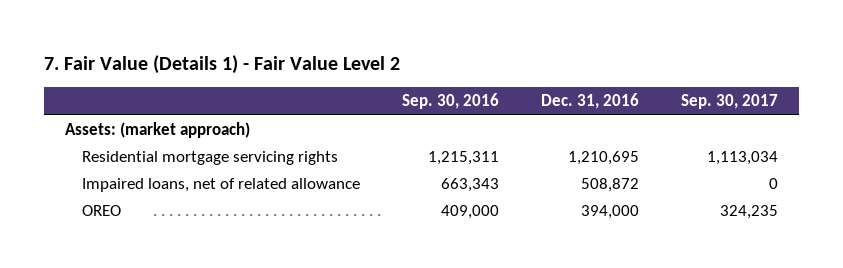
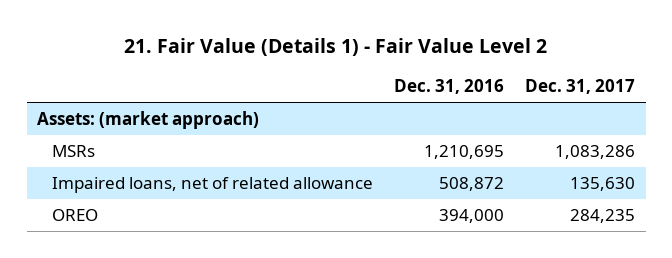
[43,55,400,75] 7. Fair Value (Details 1) - Fair Value Level 2 -> [124,37,548,56] 21. Fair Value (Details 1) - Fair Value Level 2
[402,93,500,110] Sep. 30, 2016 -> none
[681,94,779,110] Sep. 30, 2017 -> none
none -> [525,78,636,94] Dec. 31, 2017
[81,151,338,166] Residential mortgage servicing rights -> [52,145,96,158] MSRs

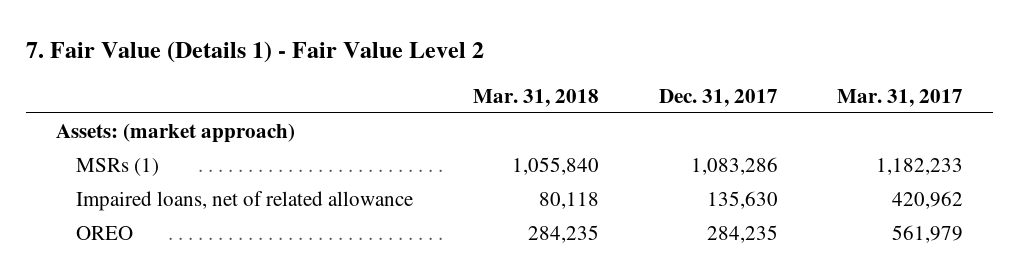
[124,37,548,56] 21. Fair Value (Details 1) - Fair Value Level 2 -> [25,41,484,64] 7. Fair Value (Details 1) - Fair Value Level 2
[394,78,505,94] Dec. 31, 2016 -> none
none -> [473,88,600,107] Mar. 31, 2018
none -> [837,88,964,107] Mar. 31, 2017
[52,145,96,158] MSRs -> [76,157,160,176] MSRs (1)

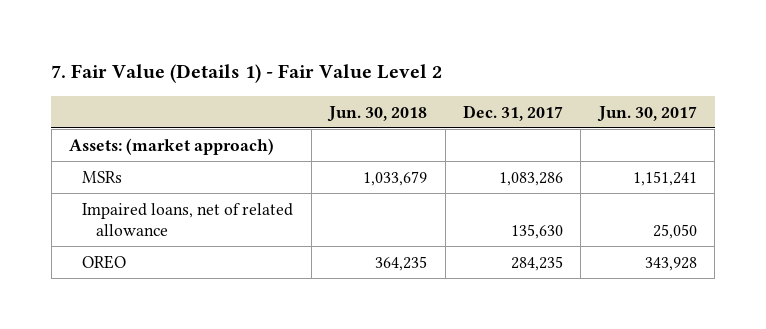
[473,88,600,107] Mar. 31, 2018 -> none
[837,88,964,107] Mar. 31, 2017 -> none
none -> [327,105,428,122] Jun. 30, 2018
none -> [596,105,697,122] Jun. 30, 2017
[76,157,160,176] MSRs (1) -> [82,170,123,183] MSRs

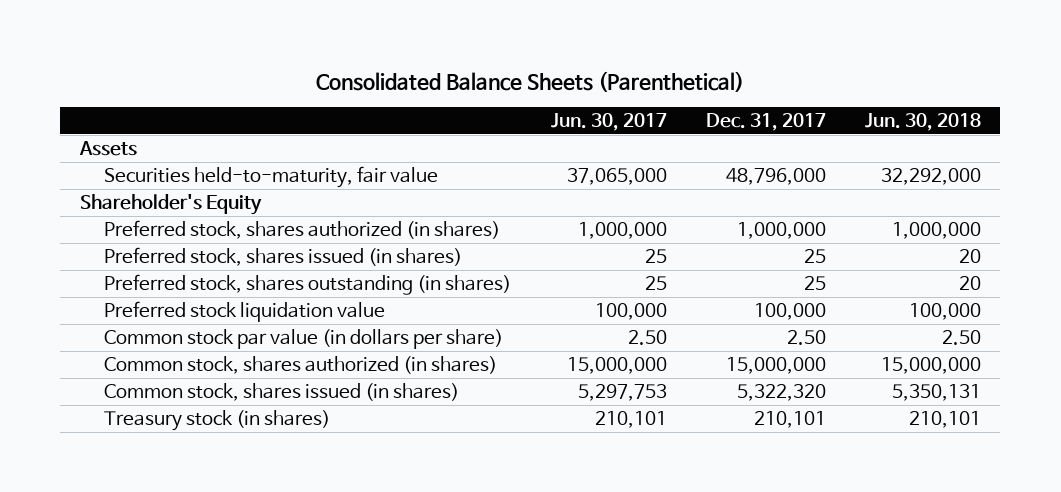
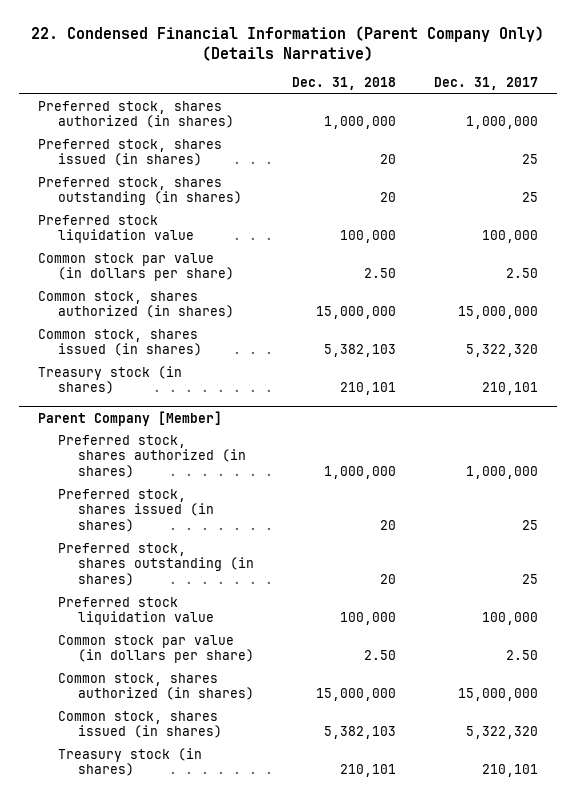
[316,70,745,92] Consolidated Balance Sheets (Parenthetical) -> [31,25,545,61] 22. Condensed Financial Information (Parent Company Only) (Details Narrative)
[550,113,667,132] Jun. 30, 2017 -> none
[864,113,981,132] Jun. 30, 2018 -> none
none -> [292,77,397,91] Dec. 31, 2018
[79,140,138,156] Assets -> none
[104,165,439,188] Securities held-to-maturity, fair value -> none
[80,193,263,215] Shareholder's Equity -> none
none -> [38,410,223,426] Parent Company [Member]
none -> [58,434,247,479] Preferred stock, shares authorized (in shares)
none -> [58,488,215,533] Preferred stock, shares issued (in shares)
none -> [58,542,255,587] Preferred stock, shares outstanding (in shares)
none -> [58,596,215,626] Preferred stock liquidation value
none -> [58,634,255,664] Common stock par value (in dollars per share)
none -> [58,672,255,701] Common stock, shares authorized (in shares)
none -> [58,710,223,739] Common stock, shares issued (in shares)
none -> [58,747,203,777] Treasury stock (in shares)

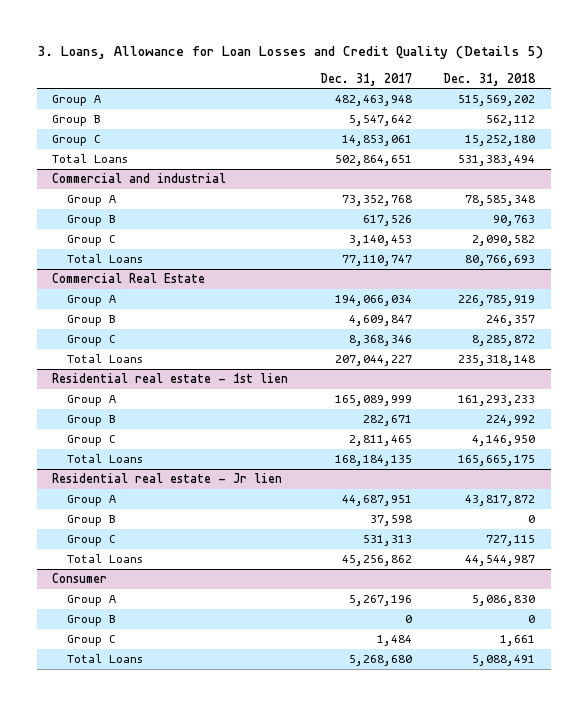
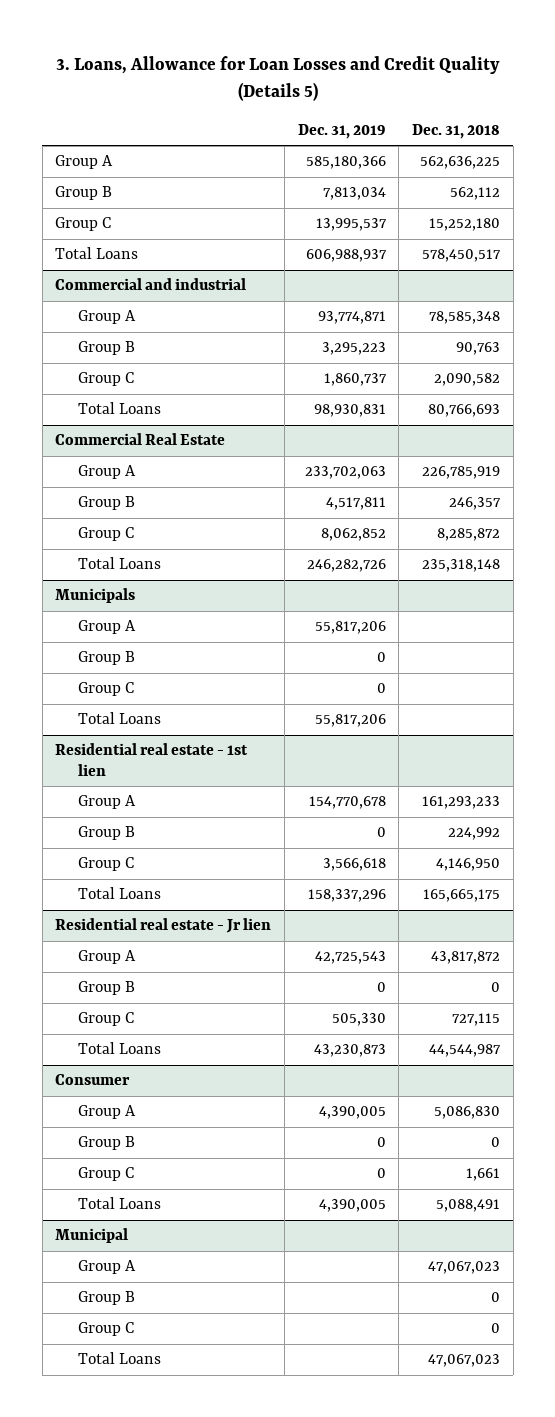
[319,72,412,86] Dec. 31, 2017 -> none
none -> [297,123,386,139] Dec. 31, 2019
[458,95,536,107] 515,569,202 -> [420,156,501,170] 562,636,225
[458,155,536,167] 531,383,494 -> [422,249,502,263] 578,450,517
none -> [55,588,136,604] Municipals
none -> [77,620,136,635] Group A
none -> [77,651,135,666] Group B
none -> [77,682,134,697] Group C
none -> [77,712,161,725] Total Loans
none -> [55,1228,129,1244] Municipal
none -> [77,1260,136,1275] Group A
none -> [77,1291,135,1306] Group B
none -> [77,1322,134,1337] Group C
none -> [77,1352,161,1365] Total Loans

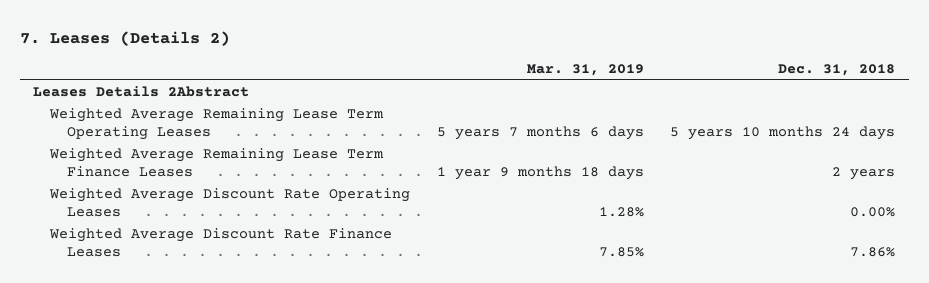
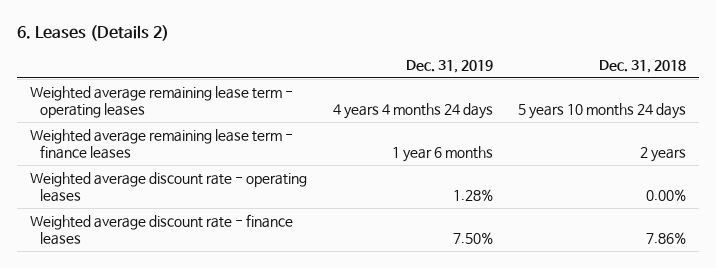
[19,30,230,46] 7. Leases (Details 2) -> [16,25,169,42] 6. Leases (Details 2)
[526,64,644,77] Mar. 31, 2019 -> none
none -> [405,59,493,73] Dec. 31, 2019
[33,86,250,98] Leases Details 2Abstract -> none
[48,108,384,141] Weighted Average Remaining Lease Term Operating Leases -> [29,85,293,118] Weighted average remaining lease term - operating leases
[48,148,384,178] Weighted Average Remaining Lease Term Finance Leases -> [29,128,293,159] Weighted average remaining lease term - finance leases
[48,188,410,218] Weighted Average Discount Rate Operating Leases -> [29,171,307,202] Weighted average discount rate - operating leases
[48,228,392,258] Weighted Average Discount Rate Finance Leases -> [29,213,293,245] Weighted average discount rate - finance leases

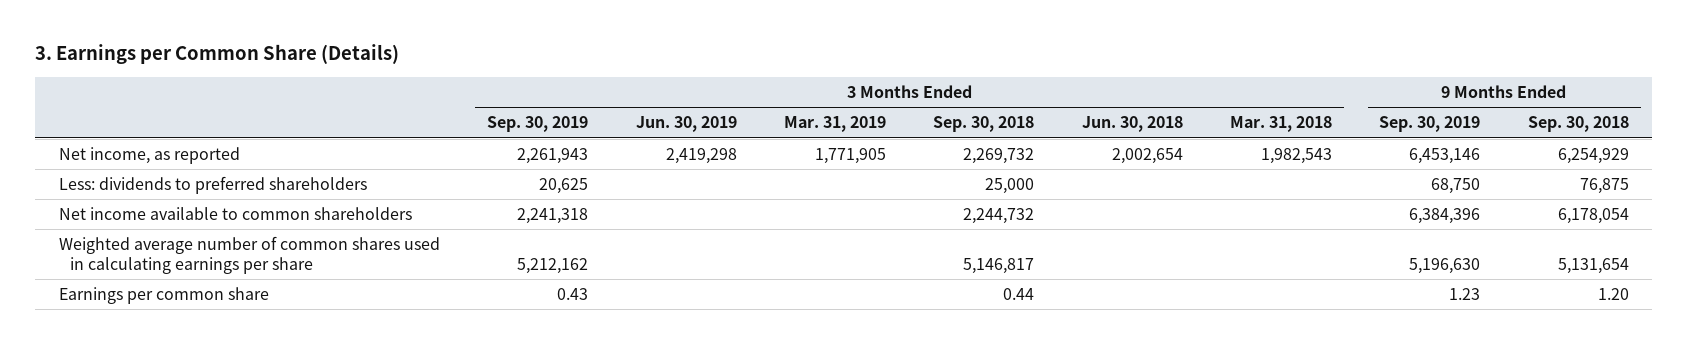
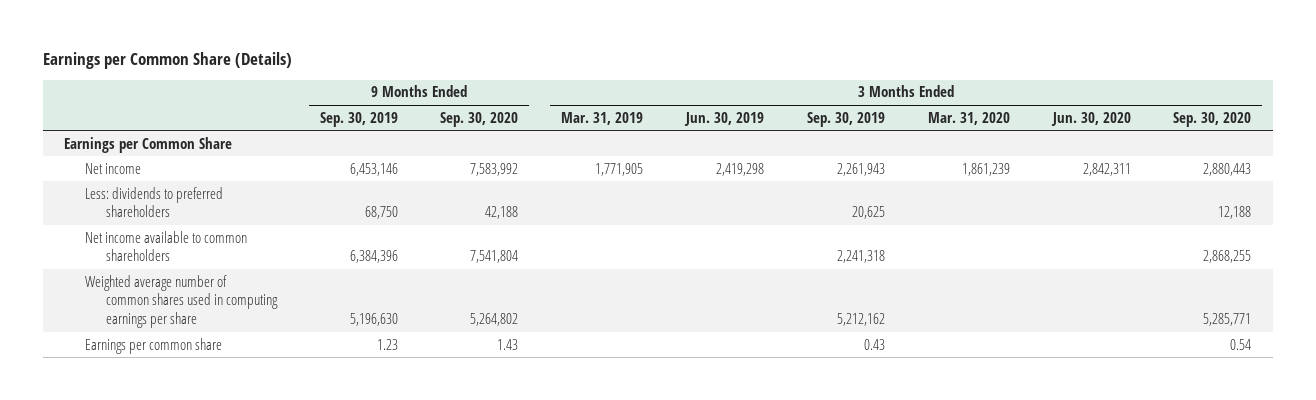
[35,44,400,65] 3. Earnings per Common Share (Details) -> [42,52,292,70] Earnings per Common Share (Details)
[933,116,1035,133] Sep. 30, 2018 -> none
[1081,116,1183,133] Jun. 30, 2018 -> none
[1230,116,1333,133] Mar. 31, 2018 -> none
[1527,116,1629,133] Sep. 30, 2018 -> none
none -> [440,111,519,127] Sep. 30, 2020
none -> [927,111,1010,125] Mar. 31, 2020
none -> [1050,111,1131,126] Jun. 30, 2020
none -> [1173,111,1252,127] Sep. 30, 2020
none -> [64,136,233,153] Earnings per Common Share
[58,147,240,165] Net income, as reported -> [84,162,141,174] Net income
[58,236,440,275] Weighted average number of common shares used in calculating earnings per share -> [84,274,278,328] Weighted average number of common shares used in computing earnings per share

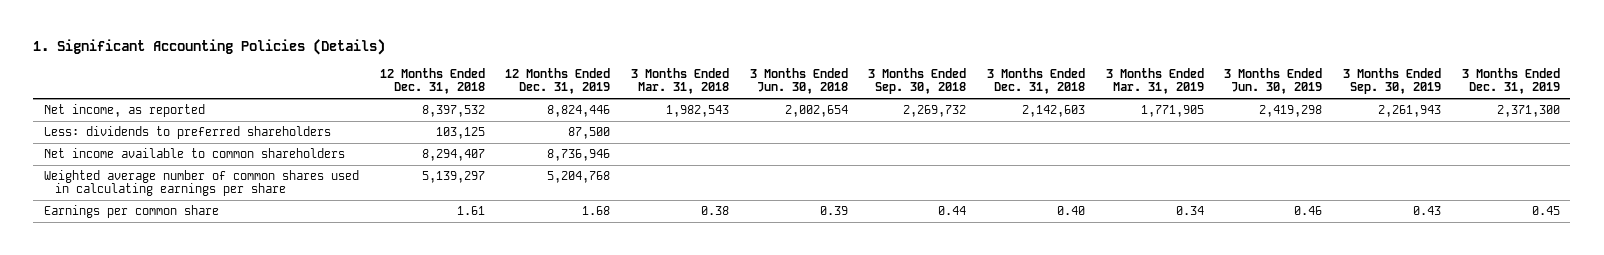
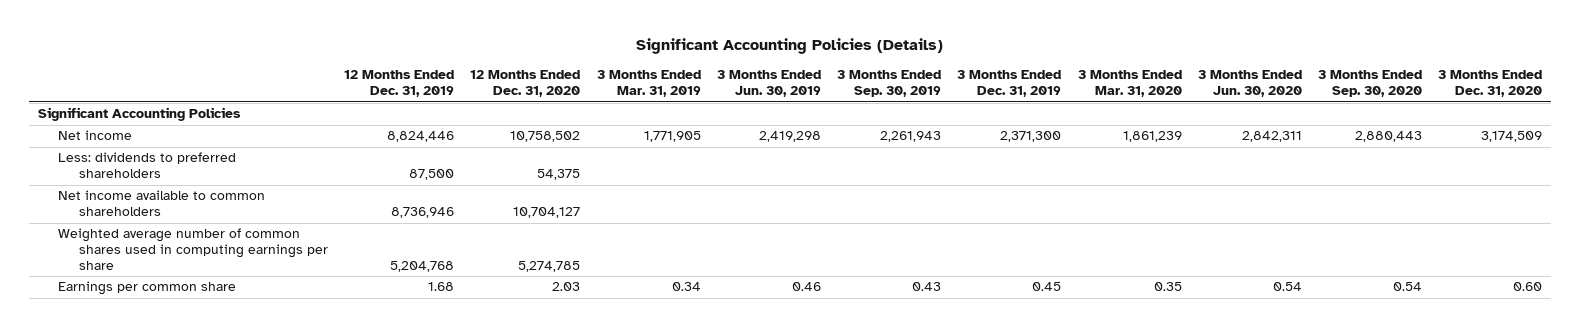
[33,39,386,56] 1. Significant Accounting Policies (Details) -> [636,38,944,55] Significant Accounting Policies (Details)
[379,67,485,95] 12 Months Ended Dec. 31, 2018 -> none
[630,67,729,95] 3 Months Ended Mar. 31, 2018 -> none
[749,67,848,95] 3 Months Ended Jun. 30, 2018 -> none
[868,67,967,95] 3 Months Ended Sep. 30, 2018 -> none
[986,67,1085,95] 3 Months Ended Dec. 31, 2018 -> none
none -> [470,70,581,98] 12 Months Ended Dec. 31, 2020
none -> [1077,70,1182,98] 3 Months Ended Mar. 31, 2020
none -> [1197,70,1302,98] 3 Months Ended Jun. 30, 2020
none -> [1318,70,1423,98] 3 Months Ended Sep. 30, 2020
none -> [1438,70,1543,98] 3 Months Ended Dec. 31, 2020
none -> [37,107,241,122] Significant Accounting Policies
[43,103,205,117] Net income, as reported -> [58,130,133,141] Net income
[43,169,359,197] Weighted average number of common shares used in calculating earnings per share -> [58,228,328,271] Weighted average number of common shares used in computing earnings per share

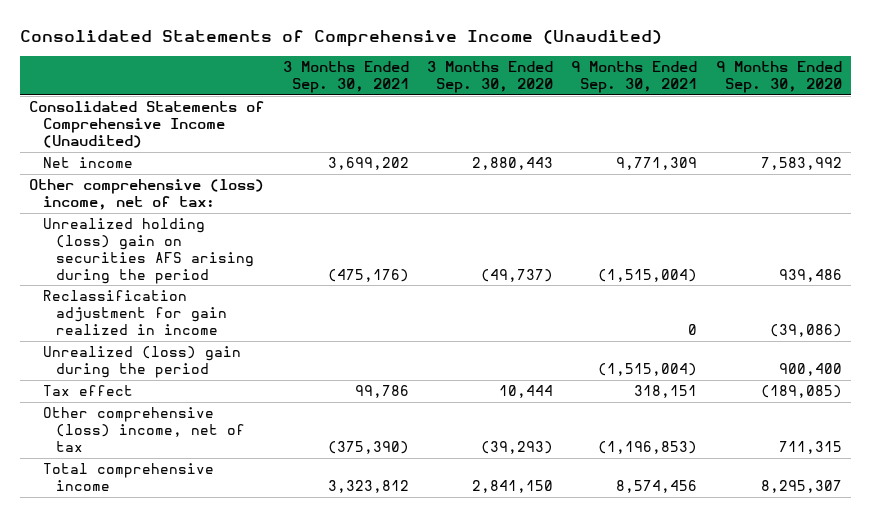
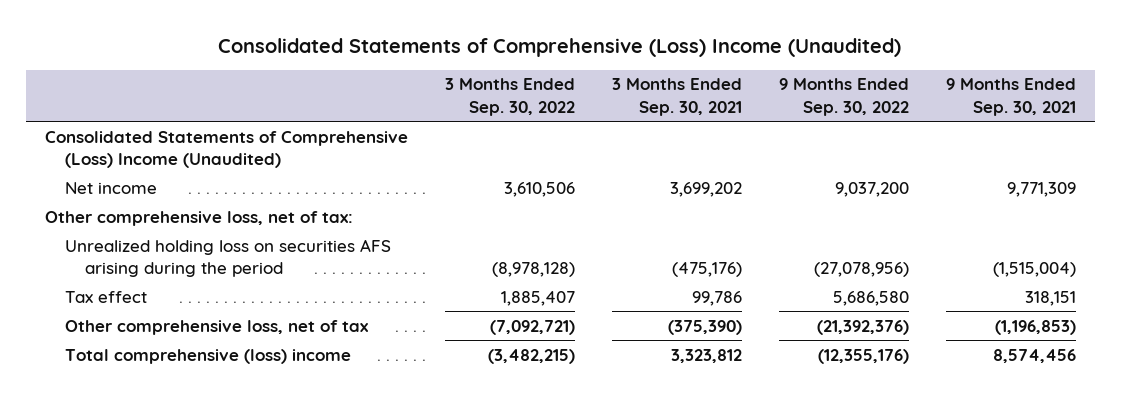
[19,29,662,47] Consolidated Statements of Comprehensive Income (Unaudited) -> [218,37,902,57] Consolidated Statements of Comprehensive (Loss) Income (Unaudited)
[426,61,553,93] 3 Months Ended Sep. 30, 2020 -> none
[715,61,842,93] 9 Months Ended Sep. 30, 2020 -> none
none -> [444,78,575,116] 3 Months Ended Sep. 30, 2022
none -> [779,78,910,116] 9 Months Ended Sep. 30, 2022
[29,101,265,148] Consolidated Statements of Comprehensive Income (Unaudited) -> [44,130,408,168] Consolidated Statements of Comprehensive (Loss) Income (Unaudited)
[42,290,228,335] Reclassification adjustment for gain realized in income -> none
[42,346,241,379] Unrealized (loss) gain during the period -> none
[29,179,265,211] Other comprehensive (loss) income, net of tax: -> [44,210,353,226] Other comprehensive loss, net of tax:
[42,218,255,284] Unrealized holding (loss) gain on securities AFS arising during the period -> [64,238,391,277] Unrealized holding loss on securities AFS arising during the period
[42,407,246,452] Other comprehensive (loss) income, net of tax -> [64,319,369,335] Other comprehensive loss, net of tax
[42,463,214,492] Total comprehensive income -> [64,348,351,364] Total comprehensive (loss) income

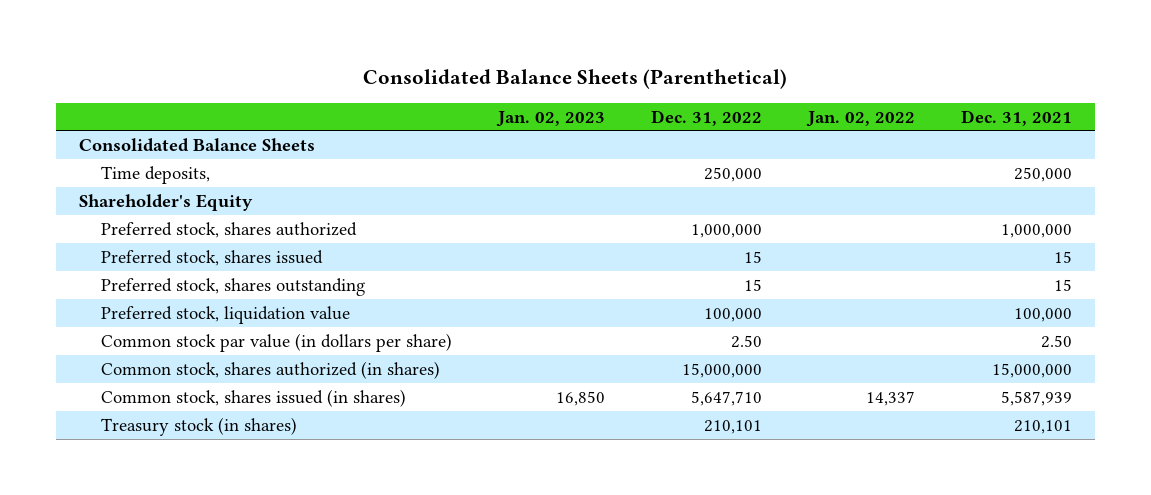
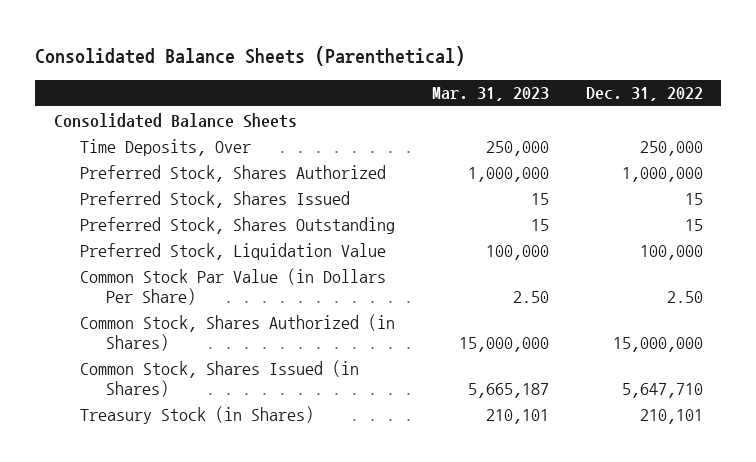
[496,110,606,127] Jan. 02, 2023 -> none
[806,110,916,127] Jan. 02, 2022 -> none
[961,109,1073,126] Dec. 31, 2021 -> none
none -> [431,87,549,102] Mar. 31, 2023
[78,193,253,211] Shareholder's Equity -> none
[101,165,211,184] Time deposits, -> [80,138,252,156] Time Deposits, Over
[101,221,358,238] Preferred stock, shares authorized -> [80,164,387,182] Preferred Stock, Shares Authorized
[101,249,324,266] Preferred stock, shares issued -> [80,190,351,208] Preferred Stock, Shares Issued
[101,277,366,296] Preferred stock, shares outstanding -> [80,216,396,234] Preferred Stock, Shares Outstanding
[101,305,351,324] Preferred stock, liquidation value -> [80,242,387,260] Preferred Stock, Liquidation Value
[101,332,453,352] Common stock par value (in dollars per share) -> [80,267,387,305] Common Stock Par Value (in Dollars Per Share)
[101,360,441,379] Common stock, shares authorized (in shares) -> [80,313,396,351] Common Stock, Shares Authorized (in Shares)
[101,388,407,407] Common stock, shares issued (in shares) -> [80,359,360,397] Common Stock, Shares Issued (in Shares)
[101,416,298,436] Treasury stock (in shares) -> [80,405,315,424] Treasury Stock (in Shares)

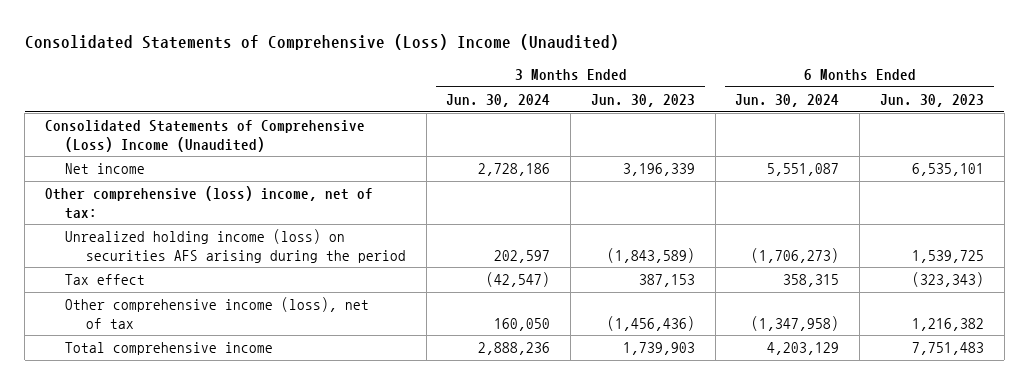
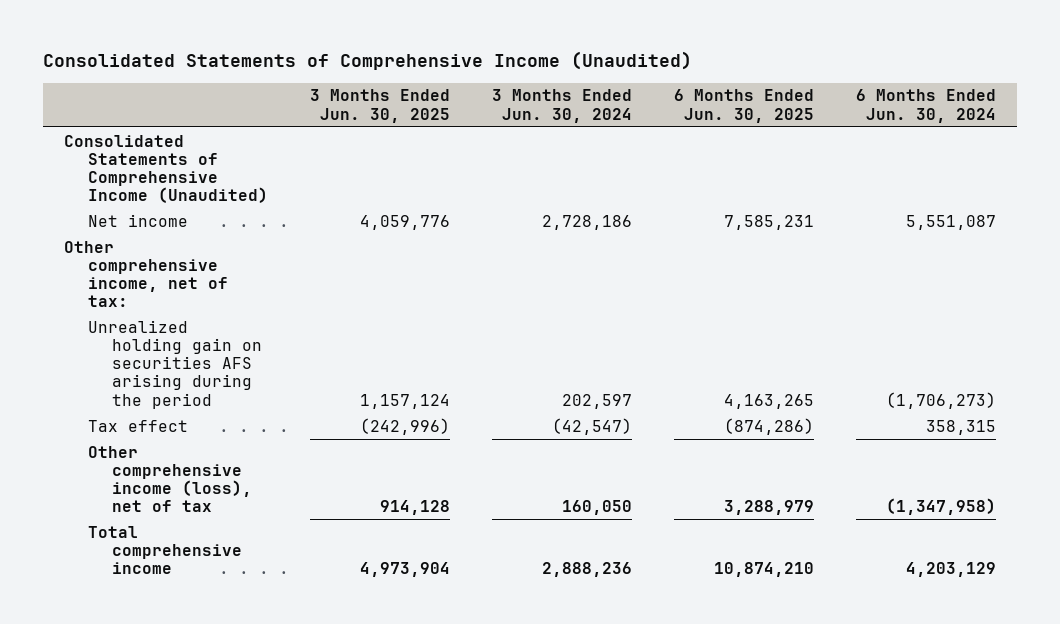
[24,34,619,51] Consolidated Statements of Comprehensive (Loss) Income (Unaudited) -> [42,51,692,71] Consolidated Statements of Comprehensive Income (Unaudited)
[590,93,695,107] Jun. 30, 2023 -> none
[879,93,984,107] Jun. 30, 2023 -> none
none -> [309,89,450,123] 3 Months Ended Jun. 30, 2025
none -> [674,89,815,123] 6 Months Ended Jun. 30, 2025
[44,120,365,152] Consolidated Statements of Comprehensive (Loss) Income (Unaudited) -> [63,134,268,204] Consolidated Statements of Comprehensive Income (Unaudited)
[44,186,373,219] Other comprehensive (loss) income, net of tax: -> [63,240,228,308] Other comprehensive income, net of tax:
[65,229,406,263] Unrealized holding income (loss) on securities AFS arising during the period -> [87,319,263,409] Unrealized holding gain on securities AFS arising during the period

